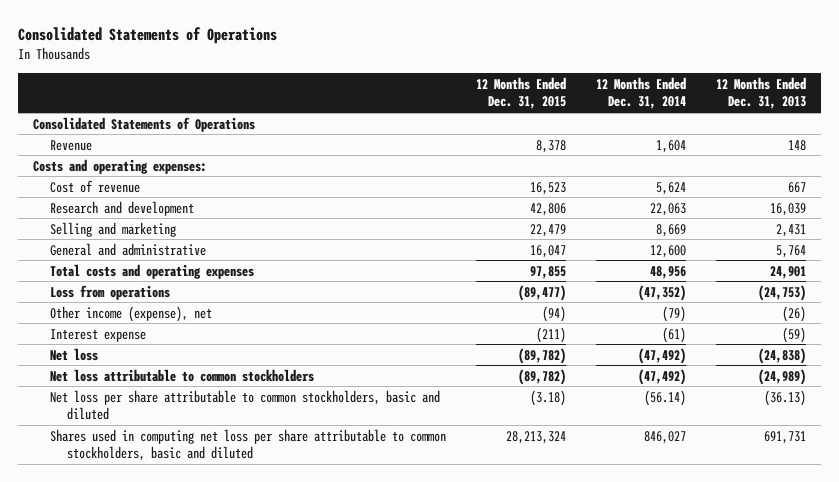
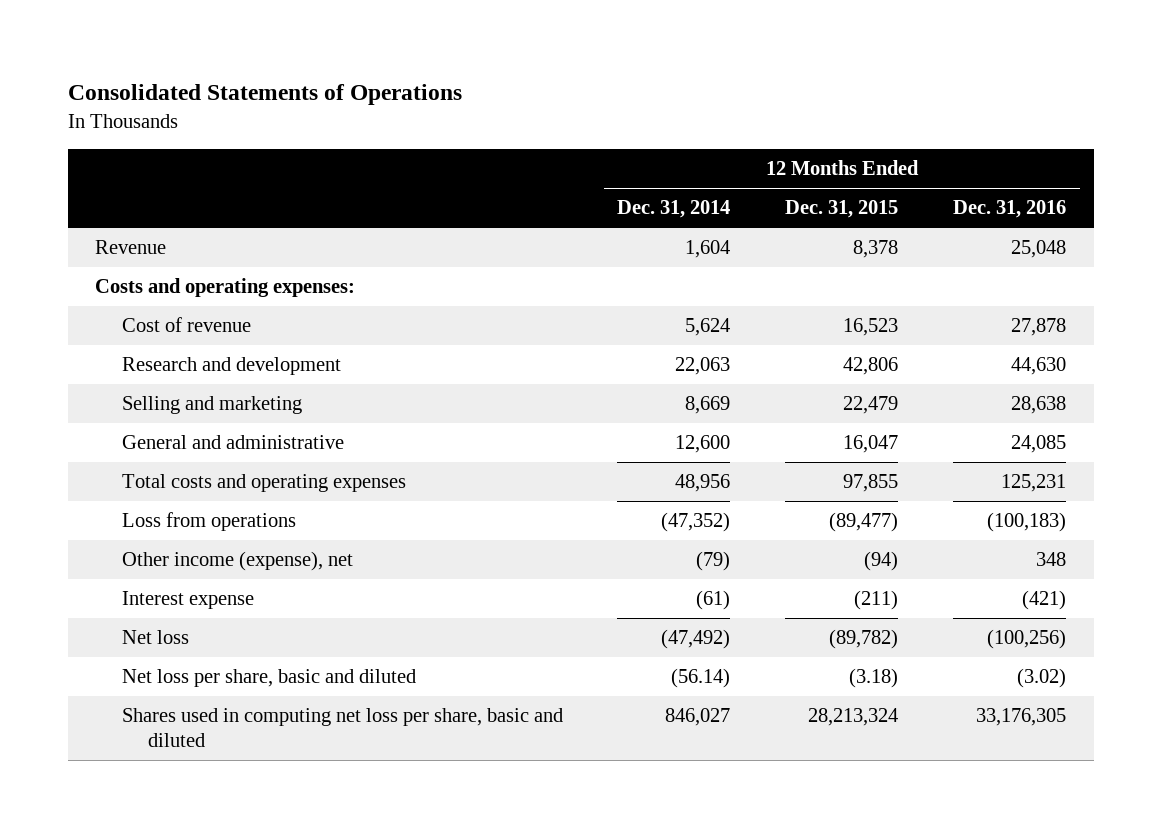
[715,76,806,110] 12 Months Ended Dec. 31, 2013 -> none
none -> [953,200,1067,219] Dec. 31, 2016
[33,116,256,132] Consolidated Statements of Operations -> none
[50,368,315,382] Net loss attributable to common stockholders -> none
[50,389,441,421] Net loss per share attributable to common stockholders, basic and diluted -> [121,669,416,688] Net loss per share, basic and diluted
[50,428,447,462] Shares used in computing net loss per share attributable to common stockholders, basic and diluted -> [121,708,563,748] Shares used in computing net loss per share, basic and diluted

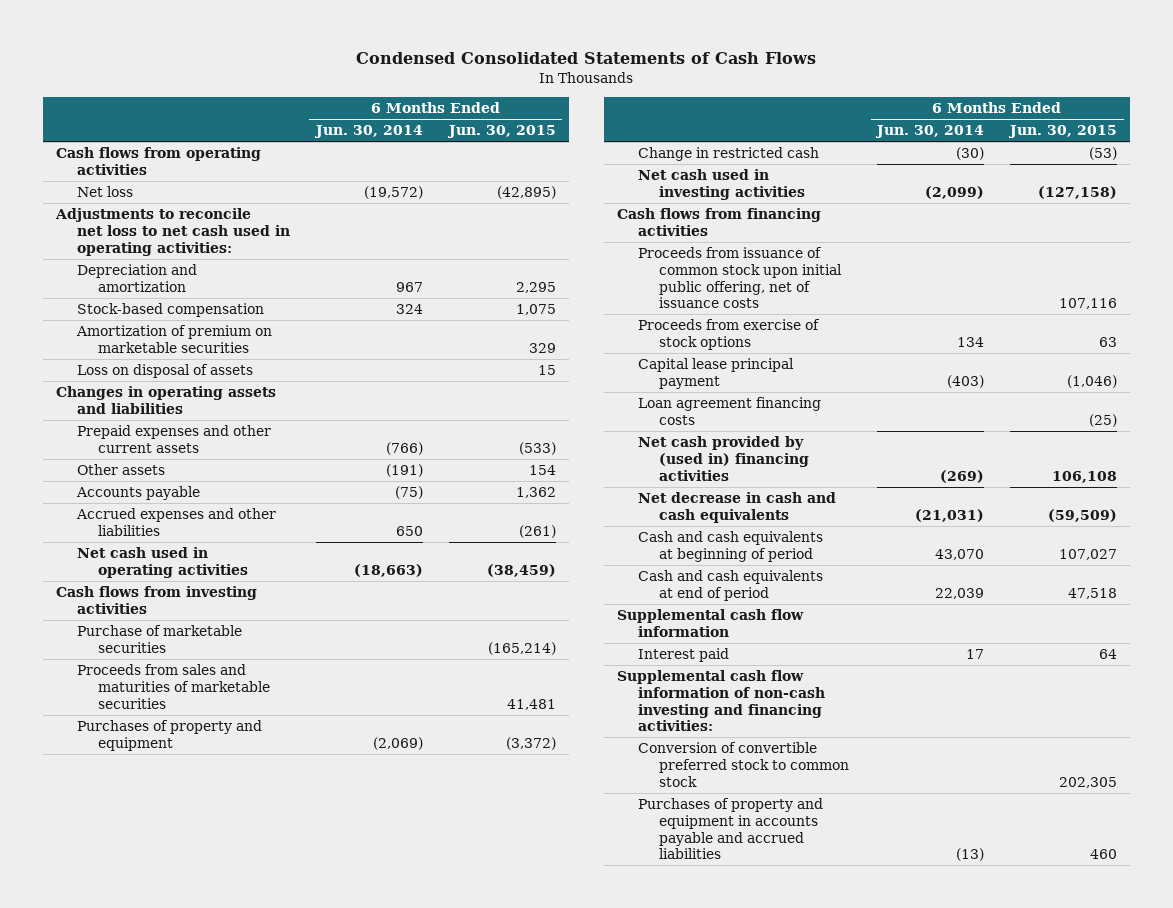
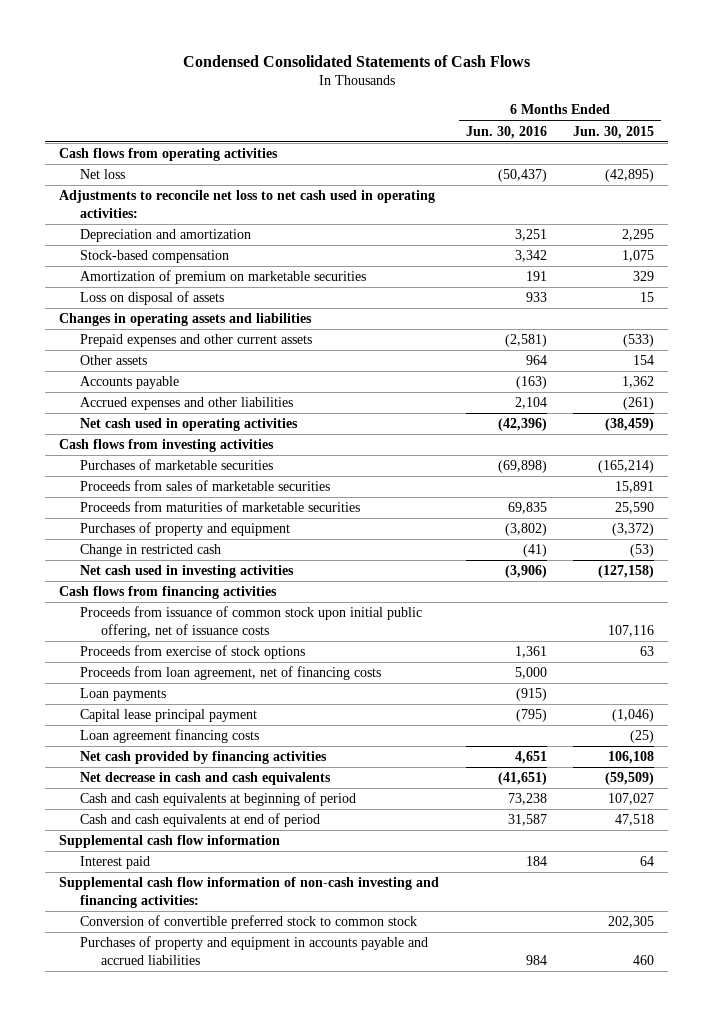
[313,125,423,139] Jun. 30, 2014 -> none
none -> [465,125,547,139] Jun. 30, 2016
[76,625,242,653] Purchase of marketable securities -> [79,459,273,471] Purchases of marketable securities
none -> [79,480,330,492] Proceeds from sales of marketable securities
[76,664,271,709] Proceeds from sales and maturities of marketable securities -> [79,501,360,513] Proceeds from maturities of marketable securities
[506,698,556,710] 41,481 -> [615,502,655,515] 25,590
none -> [79,666,381,681] Proceeds from loan agreement, net of financing costs
none -> [79,688,166,702] Loan payments
[638,436,810,481] Net cash provided by (used in) financing activities -> [79,751,327,765] Net cash provided by financing activities

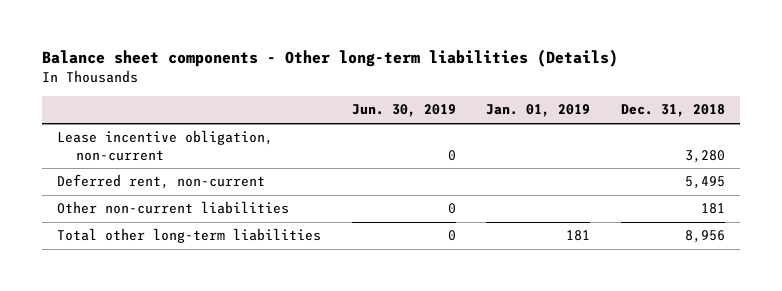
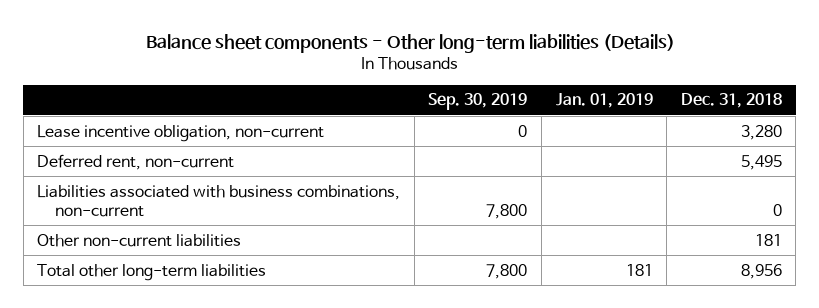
[351,104,456,118] Jun. 30, 2019 -> none
none -> [428,93,528,111] Sep. 30, 2019
none -> [37,184,401,217] Liabilities associated with business combinations, non-current

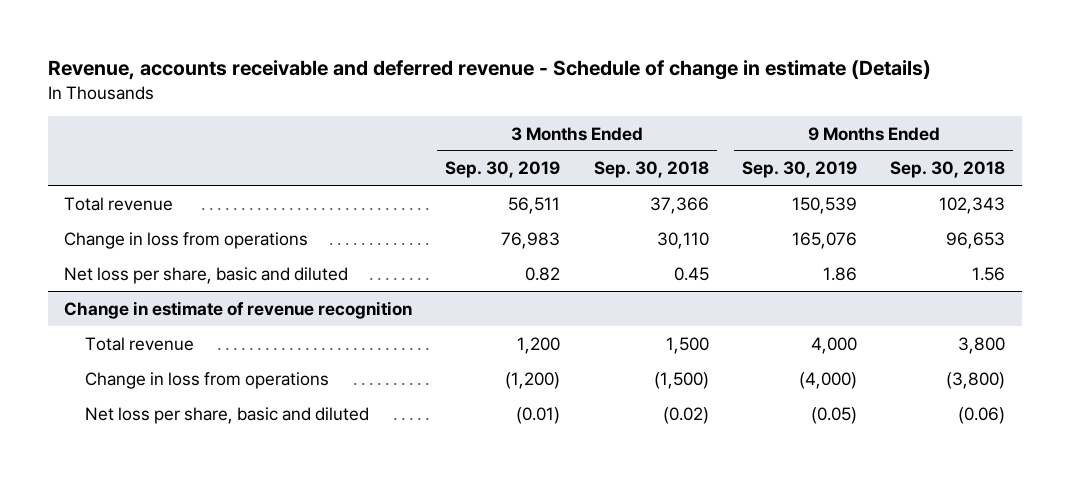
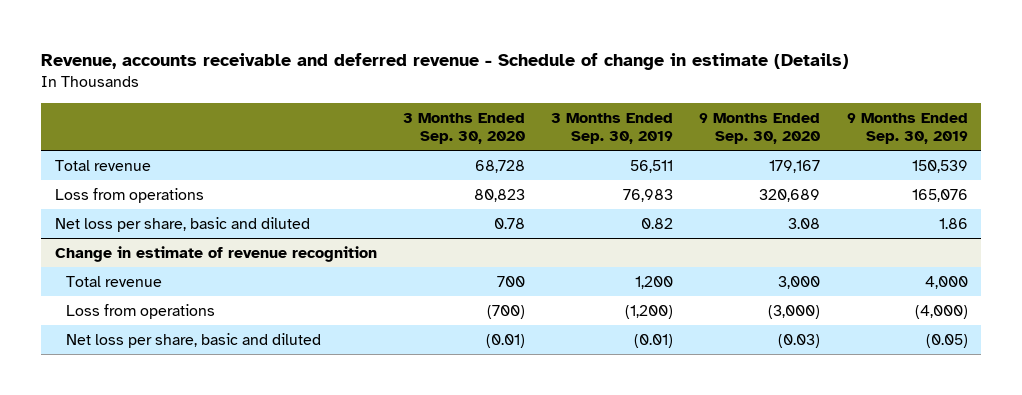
[593,161,709,179] Sep. 30, 2018 -> none
[890,161,1006,179] Sep. 30, 2018 -> none
none -> [402,112,525,144] 3 Months Ended Sep. 30, 2020
none -> [699,112,821,144] 9 Months Ended Sep. 30, 2020
[64,231,309,249] Change in loss from operations -> [54,187,204,203] Loss from operations
[84,371,329,389] Change in loss from operations -> [66,303,216,319] Loss from operations

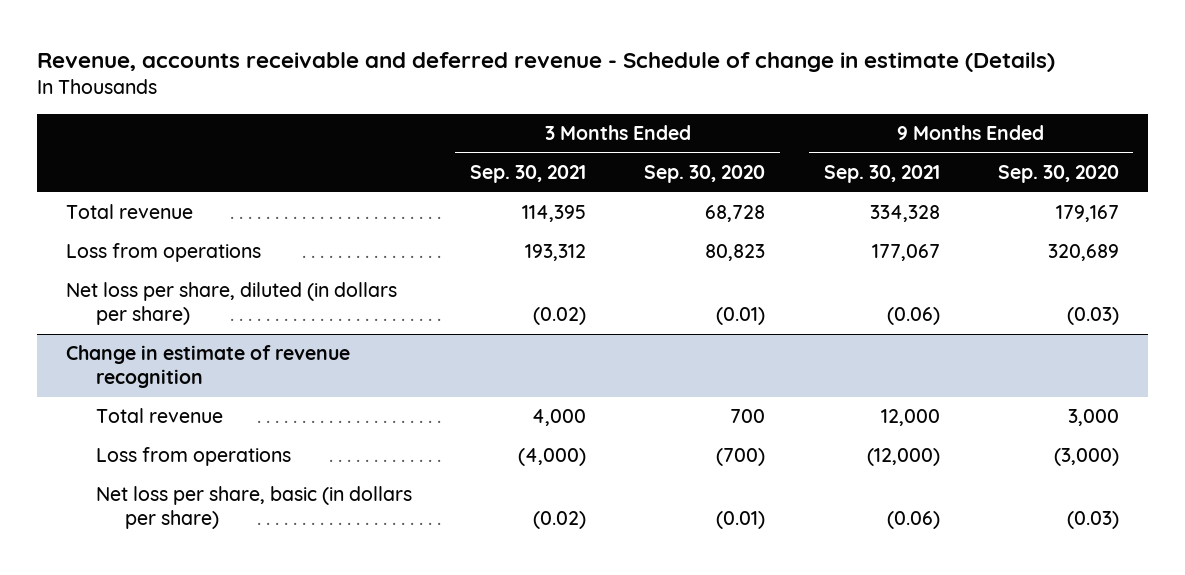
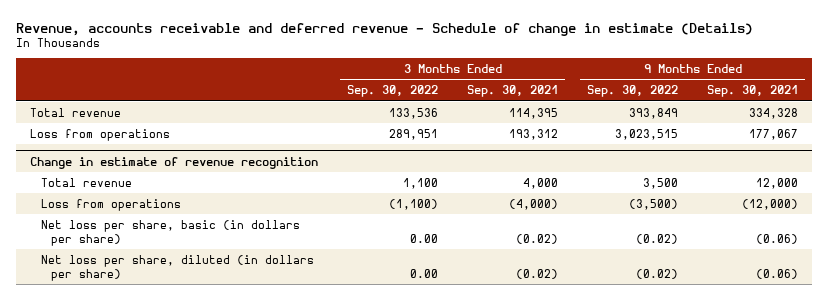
[644,165,766,184] Sep. 30, 2020 -> none
[997,165,1119,184] Sep. 30, 2020 -> none
none -> [347,85,439,98] Sep. 30, 2022
none -> [587,85,679,98] Sep. 30, 2022
[66,282,398,326] Net loss per share, diluted (in dollars per share) -> none
none -> [40,254,314,281] Net loss per share, diluted (in dollars per share)

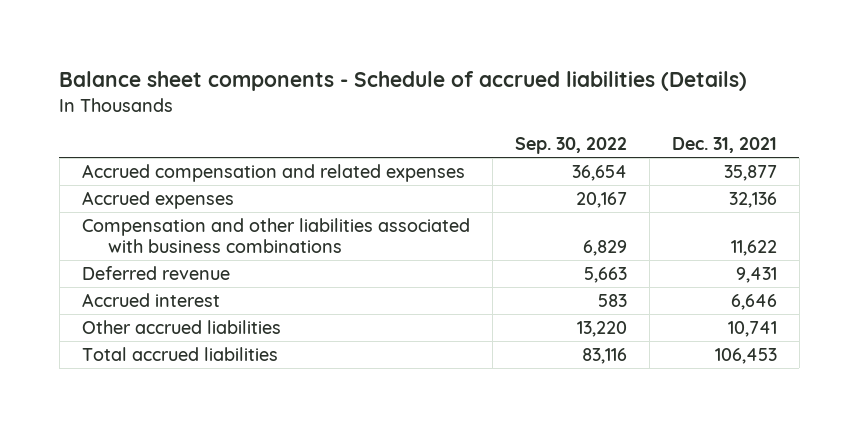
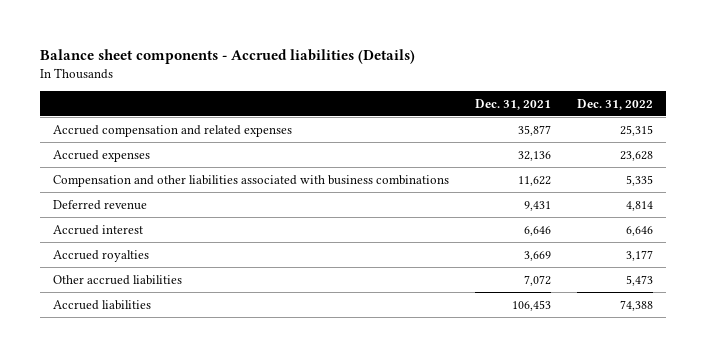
[59,71,748,92] Balance sheet components - Schedule of accrued liabilities (Details) -> [39,48,415,64] Balance sheet components - Accrued liabilities (Details)
[514,136,627,154] Sep. 30, 2022 -> none
none -> [577,98,654,110] Dec. 31, 2022
none -> [52,249,149,262] Accrued royalties
[727,321,777,338] 10,741 -> [523,274,551,286] 7,072
[81,347,278,362] Total accrued liabilities -> [52,299,151,310] Accrued liabilities

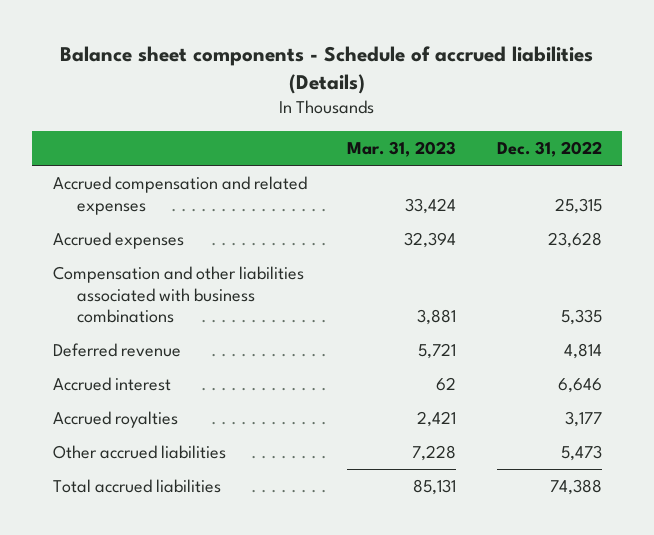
[39,48,415,64] Balance sheet components - Accrued liabilities (Details) -> [60,45,594,94] Balance sheet components - Schedule of accrued liabilities (Details)
[474,98,551,110] Dec. 31, 2021 -> none
none -> [347,141,457,158] Mar. 31, 2023
[52,299,151,310] Accrued liabilities -> [52,478,221,493] Total accrued liabilities

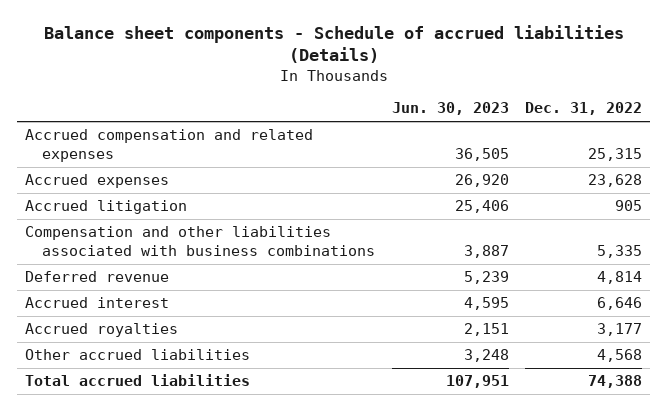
[347,141,457,158] Mar. 31, 2023 -> none
none -> [391,102,509,116] Jun. 30, 2023
none -> [25,200,188,215] Accrued litigation
[560,444,602,461] 5,473 -> [597,349,643,363] 4,568

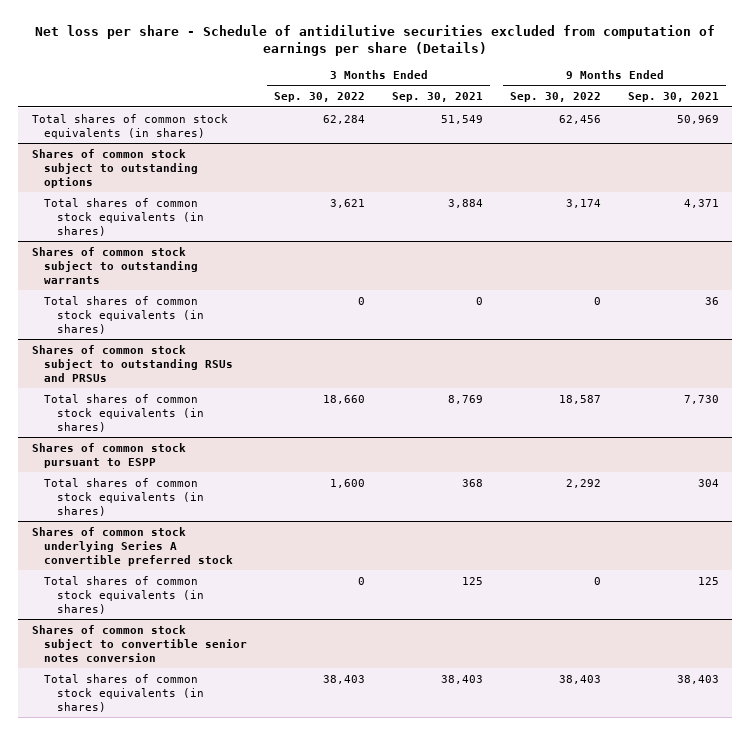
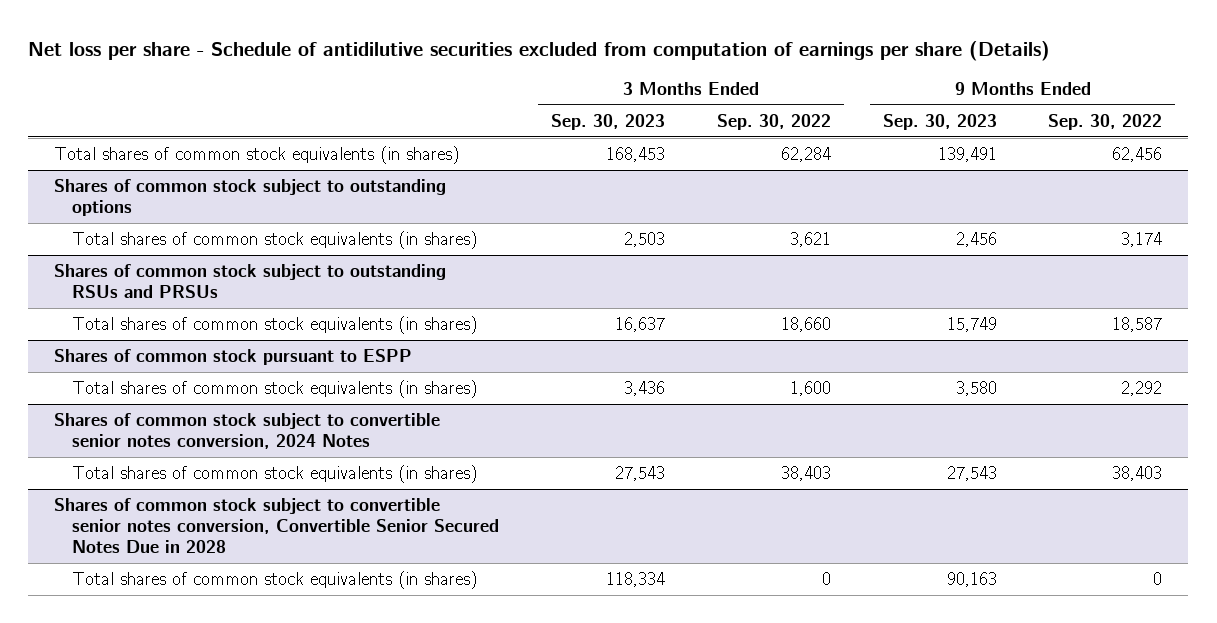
[392,92,484,103] Sep. 30, 2021 -> none
[627,92,719,103] Sep. 30, 2021 -> none
none -> [550,113,665,130] Sep. 30, 2023
none -> [882,113,997,130] Sep. 30, 2023
[31,246,199,284] Shares of common stock subject to outstanding warrants -> none
[44,295,204,334] Total shares of common stock equivalents (in shares) -> none
[31,526,234,566] Shares of common stock underlying Series A convertible preferred stock -> none
[44,575,204,614] Total shares of common stock equivalents (in shares) -> none
[31,624,248,662] Shares of common stock subject to convertible senior notes conversion -> [54,412,441,450] Shares of common stock subject to convertible senior notes conversion, 2024 Notes
none -> [54,497,499,554] Shares of common stock subject to convertible senior notes conversion, Convertible Senior Secured Notes Due in 2028
none -> [71,570,477,589] Total shares of common stock equivalents (in shares)

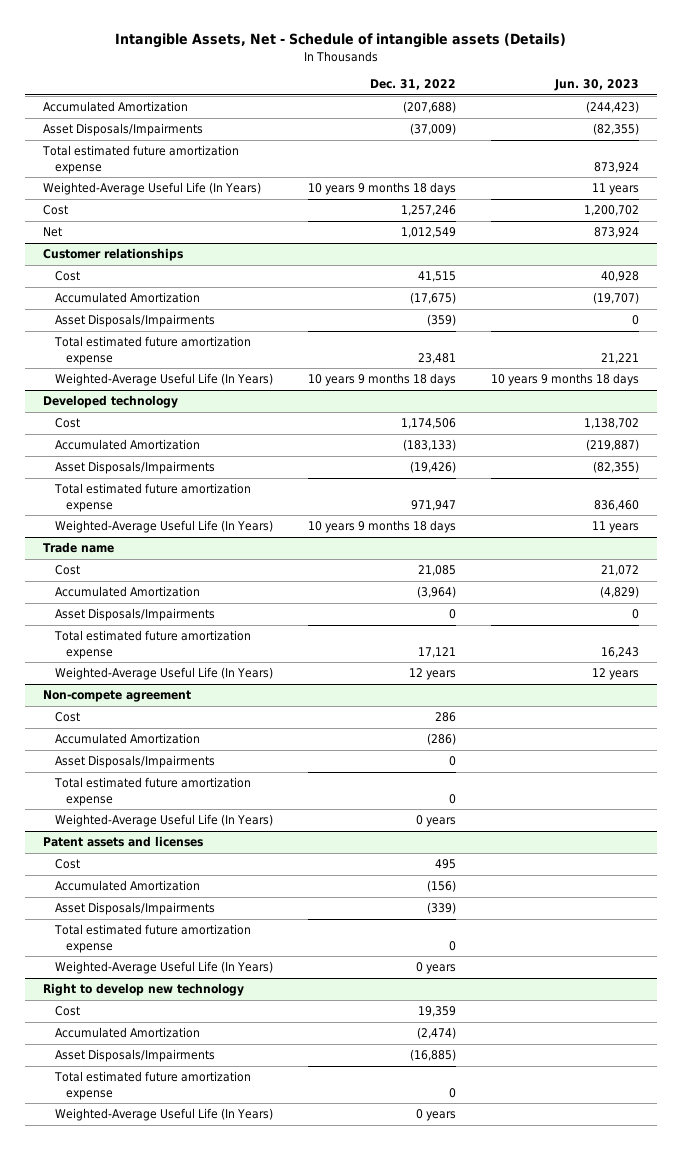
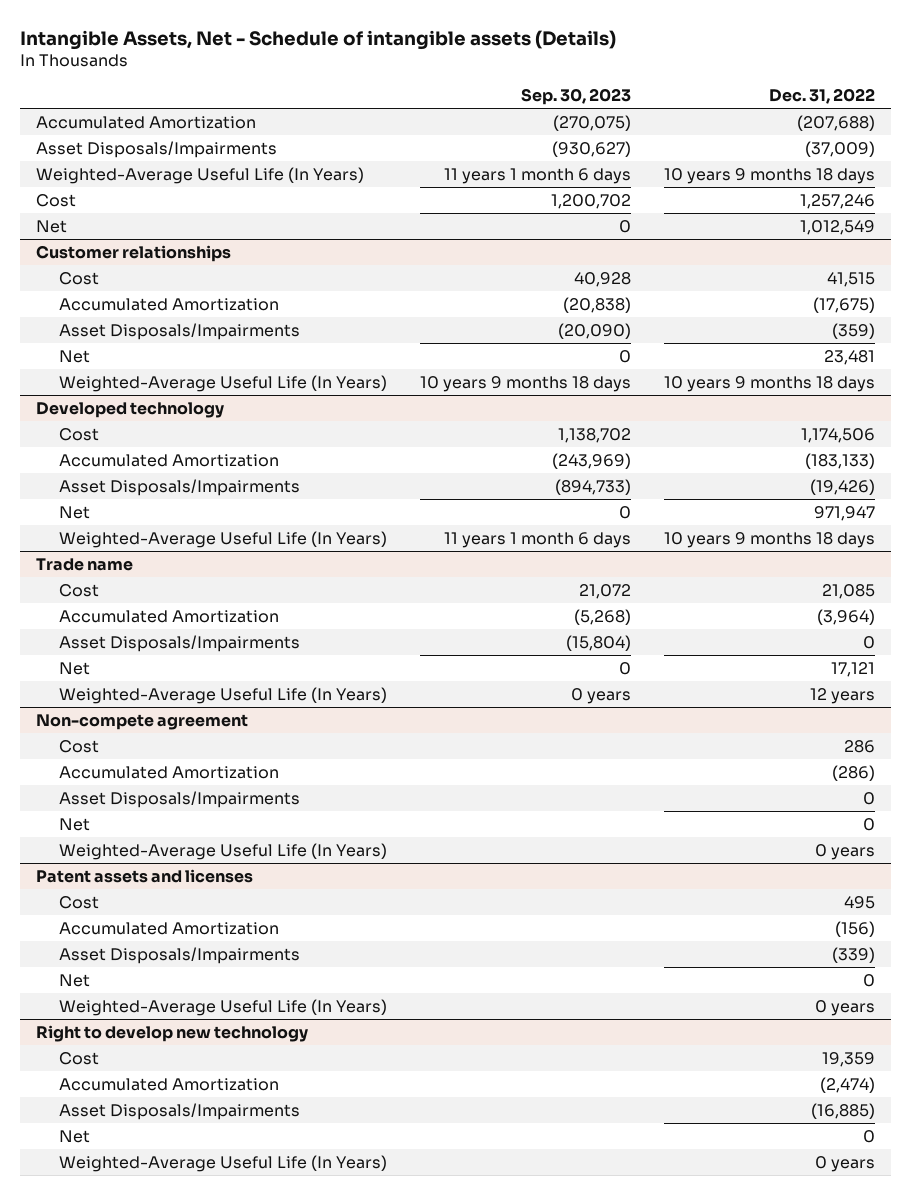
[554,79,640,92] Jun. 30, 2023 -> none
none -> [521,88,632,106] Sep. 30, 2023
[41,145,239,174] Total estimated future amortization expense -> none
[53,336,251,365] Total estimated future amortization expense -> [59,349,91,363] Net
[53,483,251,512] Total estimated future amortization expense -> [59,505,91,519] Net
[53,630,251,659] Total estimated future amortization expense -> [59,661,91,675] Net
[53,777,251,806] Total estimated future amortization expense -> [59,817,91,831] Net
[53,924,251,953] Total estimated future amortization expense -> [59,973,91,987] Net
[53,1071,251,1100] Total estimated future amortization expense -> [59,1129,91,1143] Net

